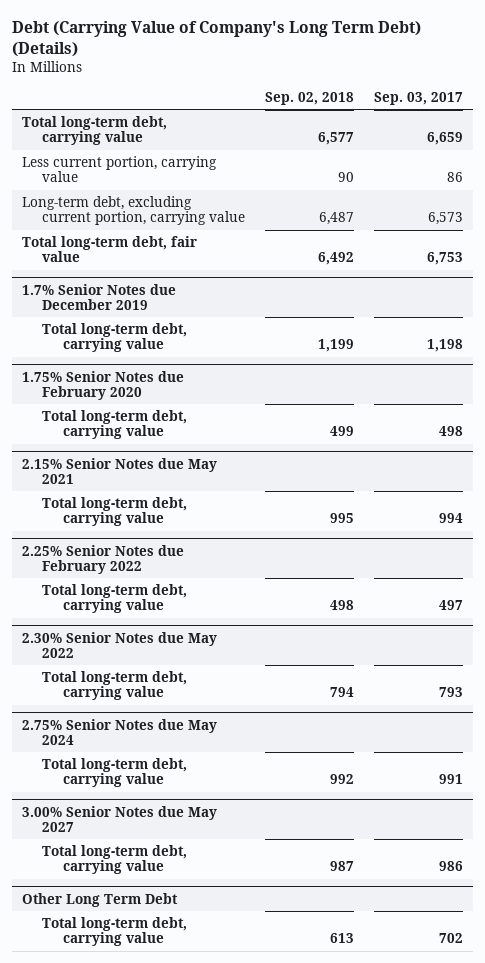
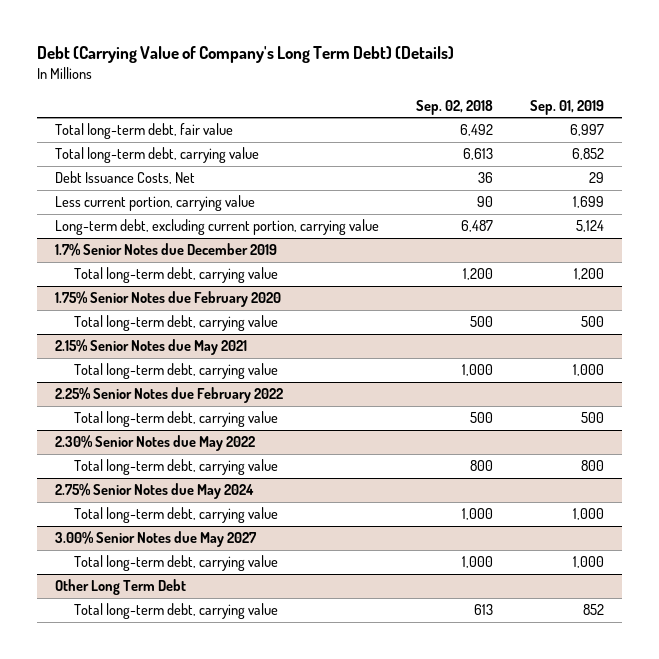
[374,92,464,106] Sep. 03, 2017 -> none
none -> [529,99,604,115] Sep. 01, 2019
[22,235,198,263] Total long-term debt, fair value -> [54,123,233,140] Total long-term debt, fair value
[318,132,355,146] 6,577 -> [462,148,493,161] 6,613
none -> [54,171,195,185] Debt Issuance Costs, Net
[318,339,355,353] 1,199 -> [462,268,493,281] 1,200
[330,426,355,437] 499 -> [469,316,493,328] 500
[330,513,355,524] 995 -> [461,364,493,377] 1,000
[330,600,355,611] 498 -> [469,412,493,424] 500
[330,687,355,698] 794 -> [469,460,493,472] 800
[330,774,355,785] 992 -> [461,508,493,521] 1,000
[330,861,355,872] 987 -> [461,556,493,569] 1,000

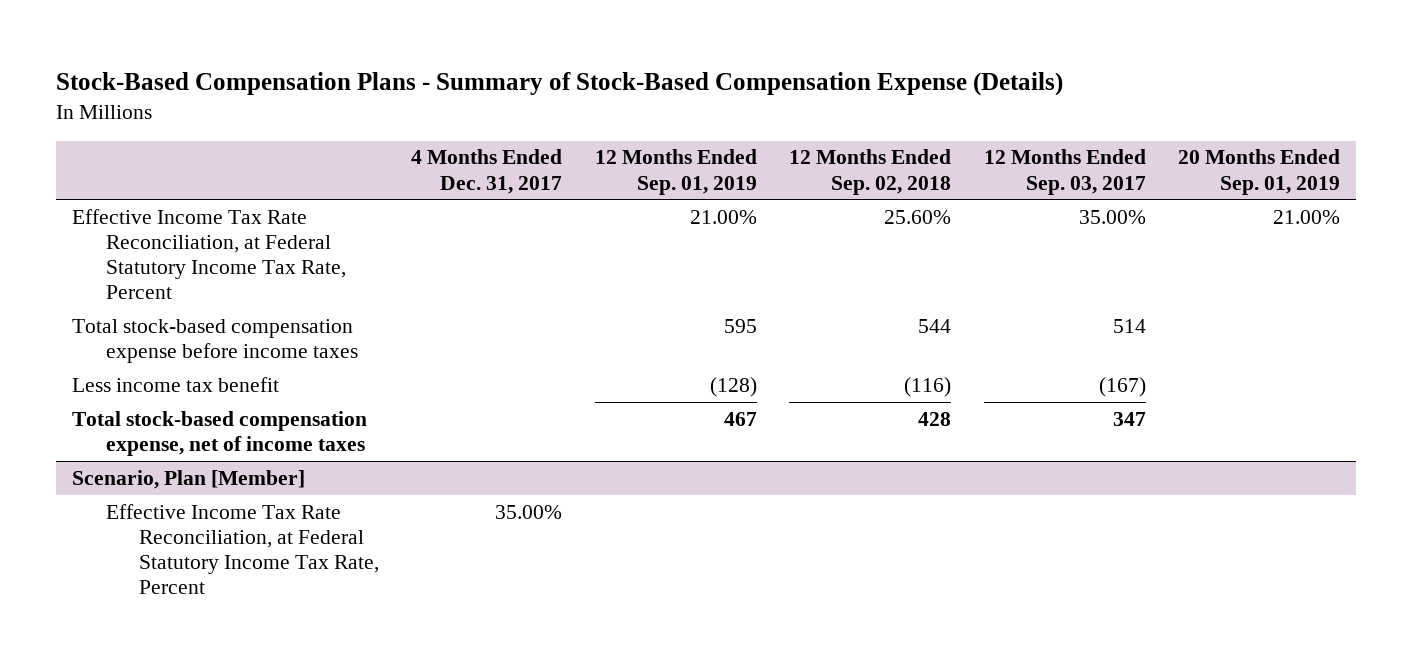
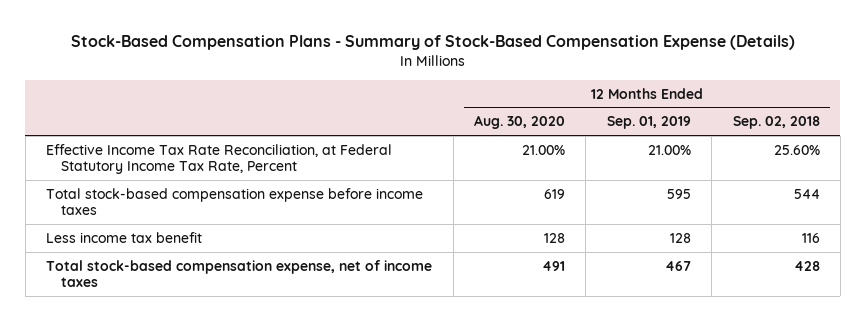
[411,149,563,194] 4 Months Ended Dec. 31, 2017 -> none
[983,149,1146,195] 12 Months Ended Sep. 03, 2017 -> none
[1178,149,1341,195] 20 Months Ended Sep. 01, 2019 -> none
none -> [474,115,566,130] Aug. 30, 2020
[709,376,757,397] (128) -> [669,232,691,243] 128
[904,376,952,397] (116) -> [801,232,820,243] 116
[72,469,306,489] Scenario, Plan [Member] -> none
[105,503,379,594] Effective Income Tax Rate Reconciliation, at Federal Statutory Income Tax Rate, Percent -> none

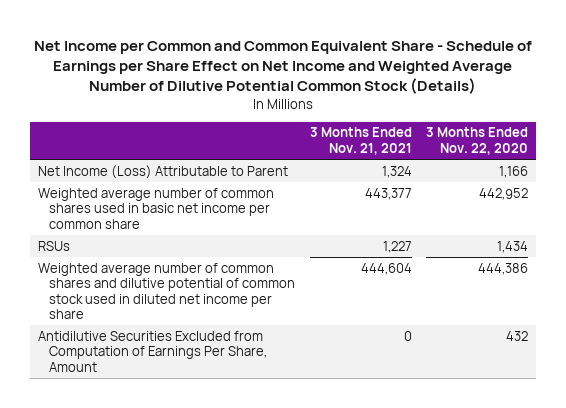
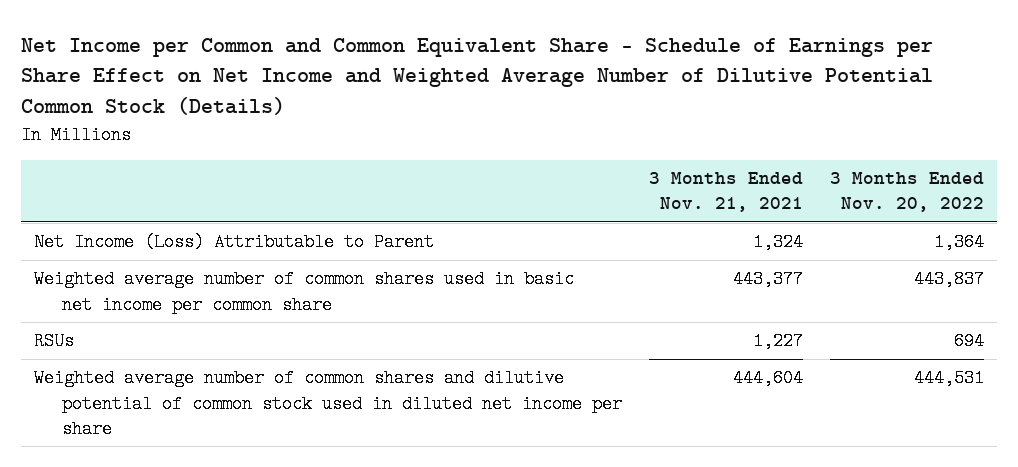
[426,127,529,156] 3 Months Ended Nov. 22, 2020 -> none
none -> [829,172,984,213] 3 Months Ended Nov. 20, 2022
[37,330,268,372] Antidilutive Securities Excluded from Computation of Earnings Per Share, Amount -> none

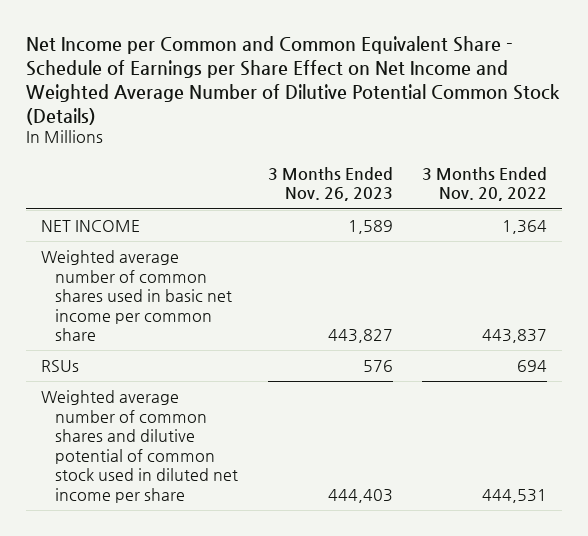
[648,172,803,213] 3 Months Ended Nov. 21, 2021 -> none
none -> [267,166,393,202] 3 Months Ended Nov. 26, 2023
[34,233,435,252] Net Income (Loss) Attributable to Parent -> [40,220,140,233] NET INCOME

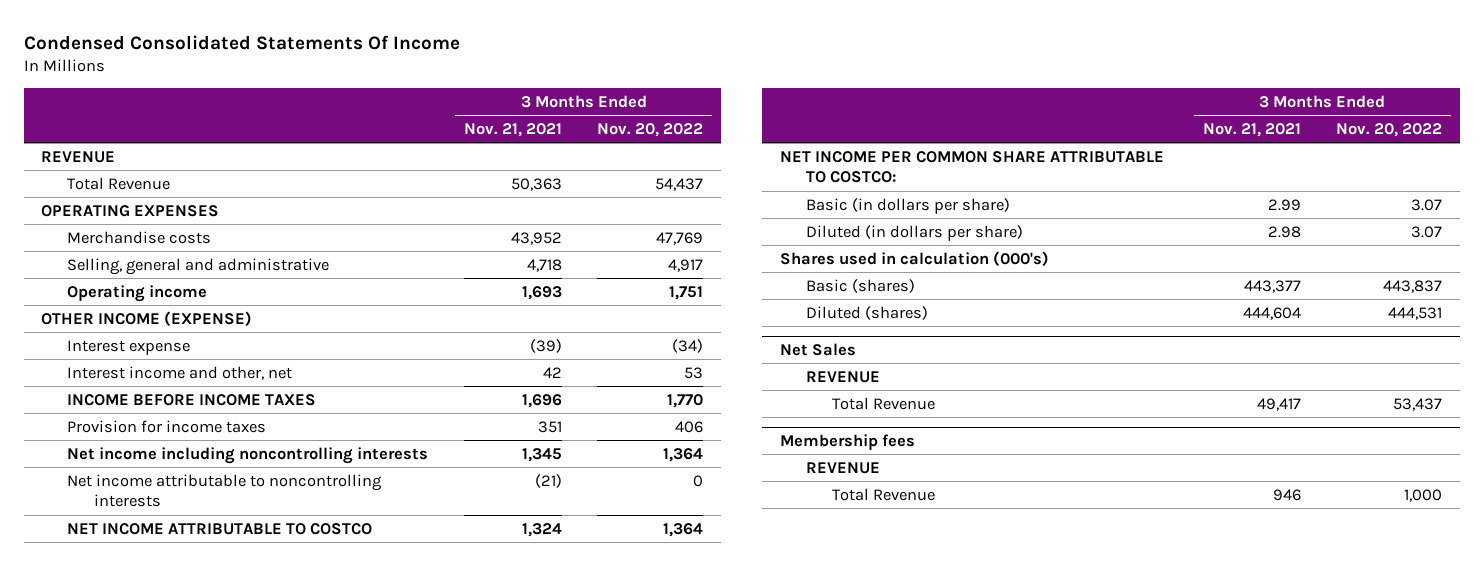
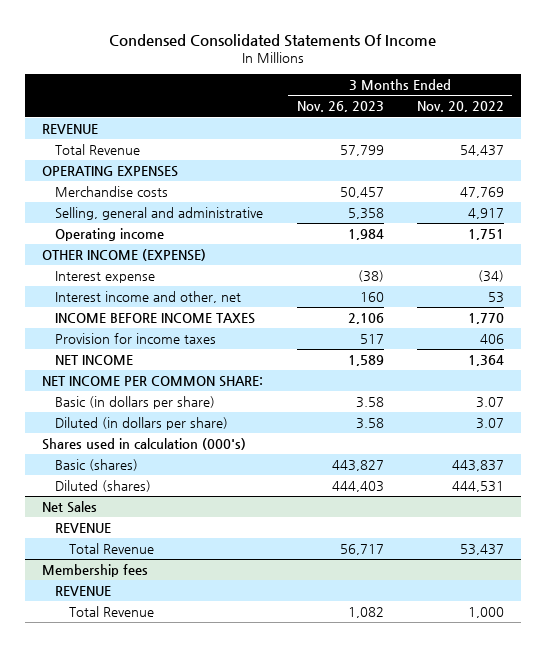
[463,122,562,137] Nov. 21, 2021 -> none
none -> [296,101,384,113] Nov. 26, 2023
[67,446,429,464] Net income including noncontrolling interests -> none
[67,473,383,508] Net income attributable to noncontrolling interests -> none
[67,522,373,535] NET INCOME ATTRIBUTABLE TO COSTCO -> [55,354,134,365] NET INCOME
[780,150,1165,184] NET INCOME PER COMMON SHARE ATTRIBUTABLE TO COSTCO: -> [41,375,263,387] NET INCOME PER COMMON SHARE:

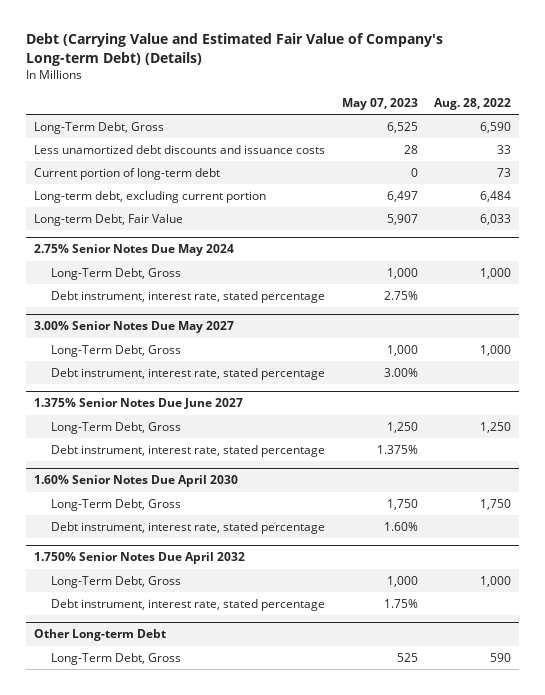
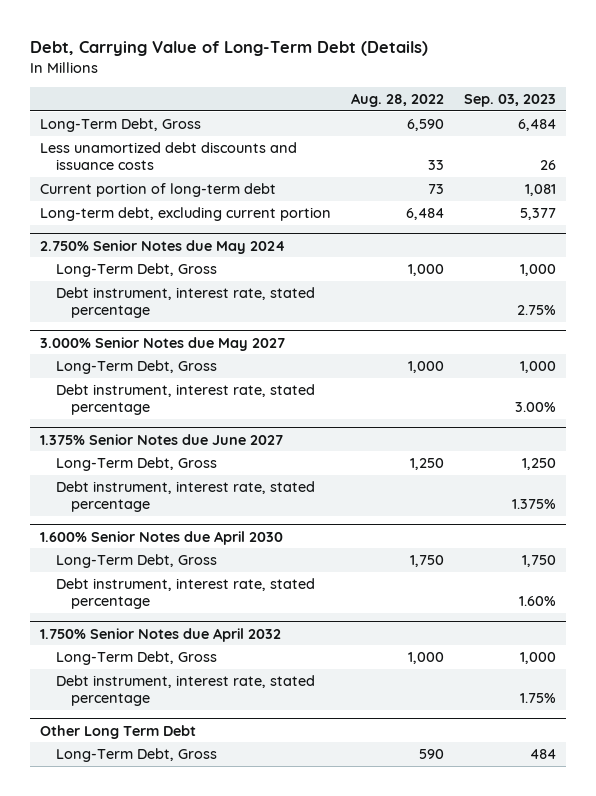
[25,33,443,66] Debt (Carrying Value and Estimated Fair Value of Company's Long-term Debt) (Details) -> [30,40,429,56] Debt, Carrying Value of Long-Term Debt (Details)
[341,97,418,110] May 07, 2023 -> none
none -> [464,94,557,108] Sep. 03, 2023
[33,213,183,226] Long-term Debt, Fair Value -> none
[33,244,234,257] 2.75% Senior Notes Due May 2024 -> [40,239,286,254] 2.750% Senior Notes due May 2024
[33,321,234,334] 3.00% Senior Notes Due May 2027 -> [40,336,286,351] 3.000% Senior Notes due May 2027
[33,398,243,410] 1.375% Senior Notes Due June 2027 -> [40,433,284,445] 1.375% Senior Notes due June 2027
[33,475,238,488] 1.60% Senior Notes Due April 2030 -> [40,530,284,545] 1.600% Senior Notes due April 2030
[33,552,245,565] 1.750% Senior Notes Due April 2032 -> [40,627,282,642] 1.750% Senior Notes due April 2032
[33,629,166,642] Other Long-term Debt -> [40,724,197,739] Other Long Term Debt

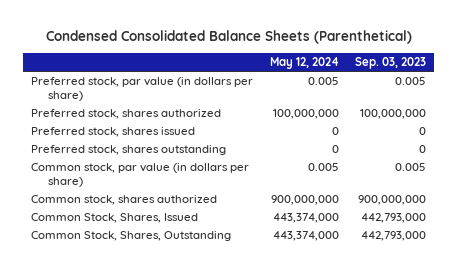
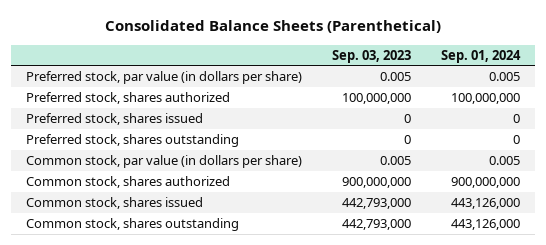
[45,30,412,45] Condensed Consolidated Balance Sheets (Parenthetical) -> [105,20,442,34] Consolidated Balance Sheets (Parenthetical)
[269,57,339,70] May 12, 2024 -> none
none -> [441,49,522,63] Sep. 01, 2024
[31,213,199,224] Common Stock, Shares, Issued -> [26,197,204,210] Common stock, shares issued
[31,231,232,242] Common Stock, Shares, Outstanding -> [26,218,240,232] Common stock, shares outstanding

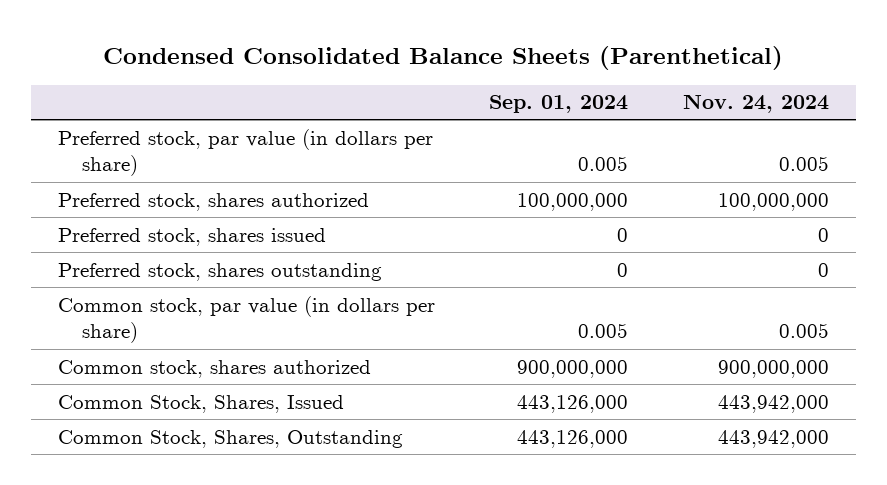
[105,20,442,34] Consolidated Balance Sheets (Parenthetical) -> [103,45,784,70] Condensed Consolidated Balance Sheets (Parenthetical)
[332,49,412,63] Sep. 03, 2023 -> none
none -> [682,94,829,114] Nov. 24, 2024
[26,197,204,210] Common stock, shares issued -> [58,394,345,413] Common Stock, Shares, Issued
[26,218,240,232] Common stock, shares outstanding -> [58,429,404,448] Common Stock, Shares, Outstanding

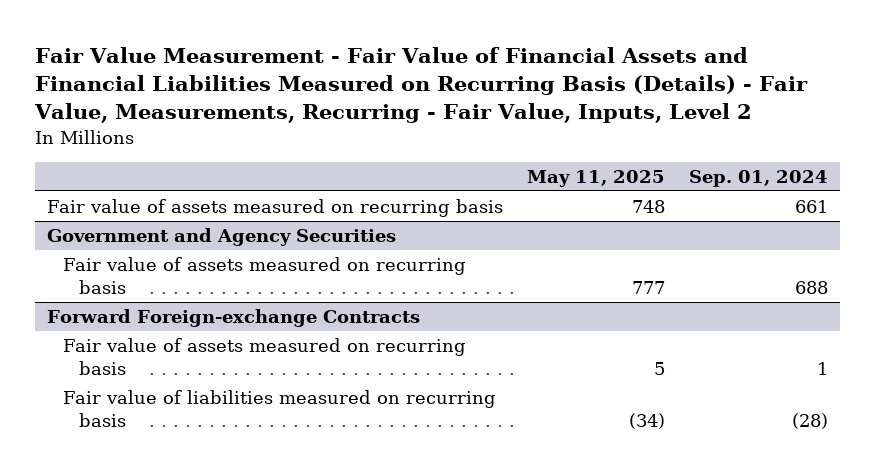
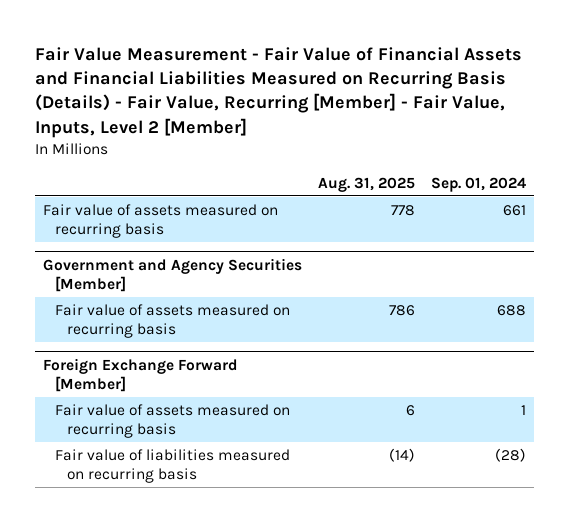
[34,47,809,124] Fair Value Measurement - Fair Value of Financial Assets and Financial Liabilities Measured on Recurring Basis (Details) - Fair Value, Measurements, Recurring - Fair Value, Inputs, Level 2 -> [35,46,523,138] Fair Value Measurement - Fair Value of Financial Assets and Financial Liabilities Measured on Recurring Basis (Details) - Fair Value, Recurring [Member] - Fair Value, Inputs, Level 2 [Member]
[526,169,665,187] May 11, 2025 -> none
none -> [318,176,416,192] Aug. 31, 2025
[47,227,397,246] Government and Agency Securities -> [43,257,303,292] Government and Agency Securities [Member]
[47,308,421,327] Forward Foreign-exchange Contracts -> [43,357,239,392] Foreign Exchange Forward [Member]

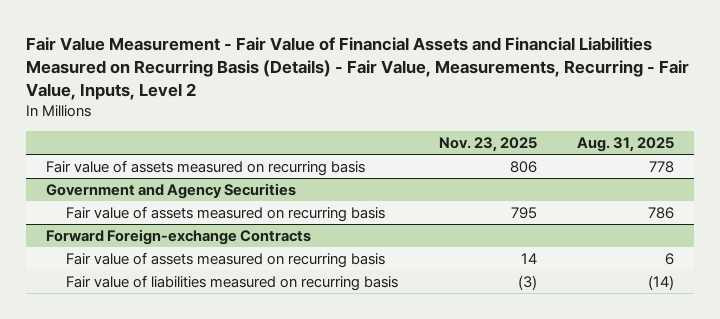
[35,46,523,138] Fair Value Measurement - Fair Value of Financial Assets and Financial Liabilities Measured on Recurring Basis (Details) - Fair Value, Recurring [Member] - Fair Value, Inputs, Level 2 [Member] -> [26,36,690,101] Fair Value Measurement - Fair Value of Financial Assets and Financial Liabilities Measured on Recurring Basis (Details) - Fair Value, Measurements, Recurring - Fair Value, Inputs, Level 2
[431,176,527,192] Sep. 01, 2024 -> none
none -> [438,137,537,153] Nov. 23, 2025
[43,257,303,292] Government and Agency Securities [Member] -> [46,182,297,199] Government and Agency Securities
[43,357,239,392] Foreign Exchange Forward [Member] -> [46,228,312,245] Forward Foreign-exchange Contracts

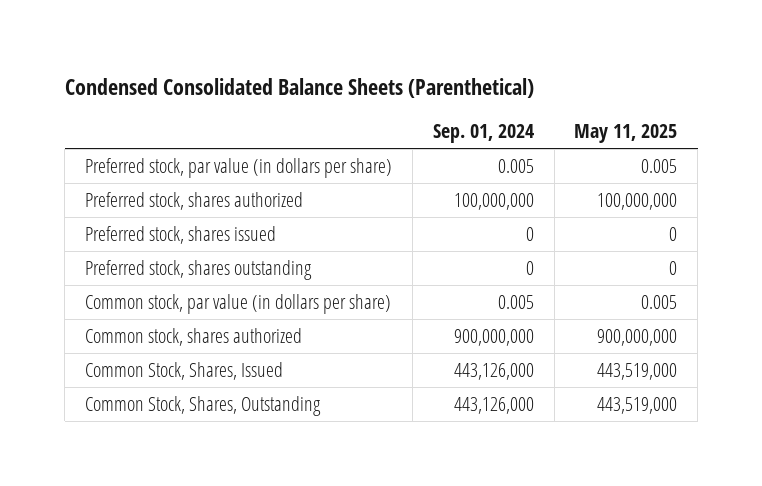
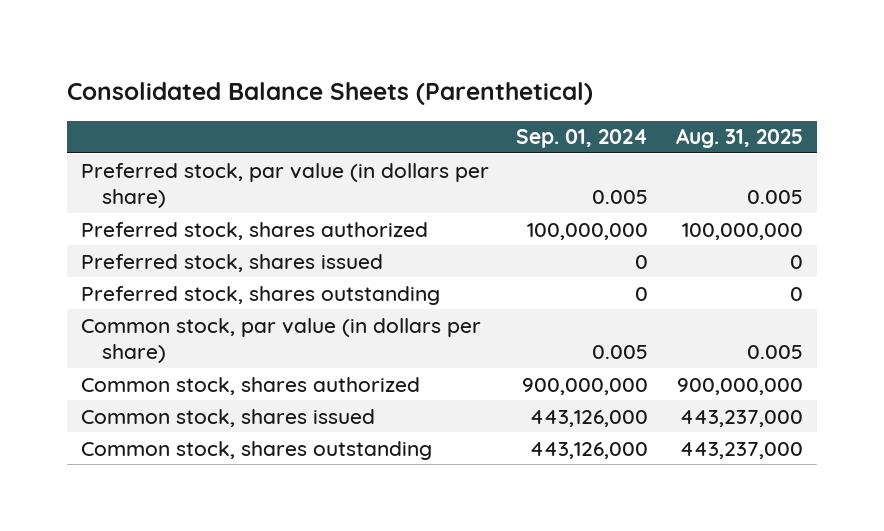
[64,77,534,98] Condensed Consolidated Balance Sheets (Parenthetical) -> [66,81,593,105] Consolidated Balance Sheets (Parenthetical)
[574,123,678,143] May 11, 2025 -> none
none -> [675,128,803,149] Aug. 31, 2025
[85,361,284,380] Common Stock, Shares, Issued -> [80,408,375,427] Common stock, shares issued
[85,395,322,416] Common Stock, Shares, Outstanding -> [80,440,432,460] Common stock, shares outstanding

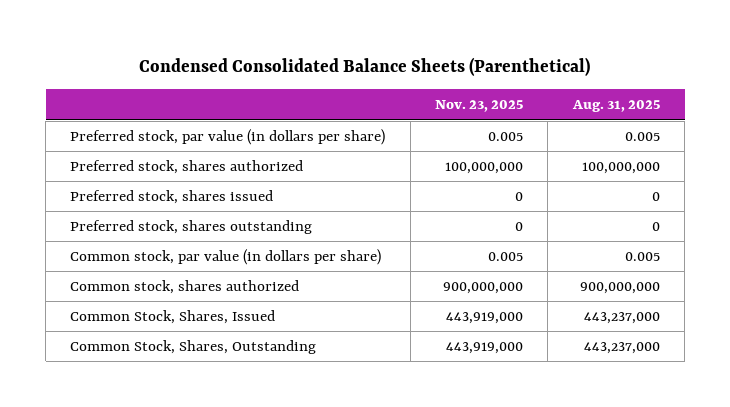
[66,81,593,105] Consolidated Balance Sheets (Parenthetical) -> [139,57,591,77] Condensed Consolidated Balance Sheets (Parenthetical)
[516,129,649,149] Sep. 01, 2024 -> none
none -> [435,100,524,113] Nov. 23, 2025
[80,408,375,427] Common stock, shares issued -> [70,310,276,325] Common Stock, Shares, Issued
[80,440,432,460] Common stock, shares outstanding -> [70,340,317,355] Common Stock, Shares, Outstanding

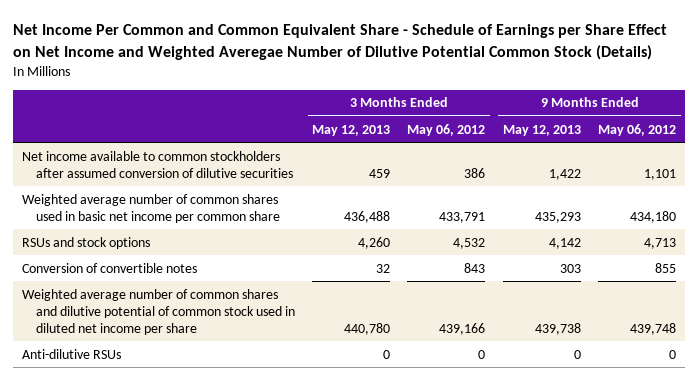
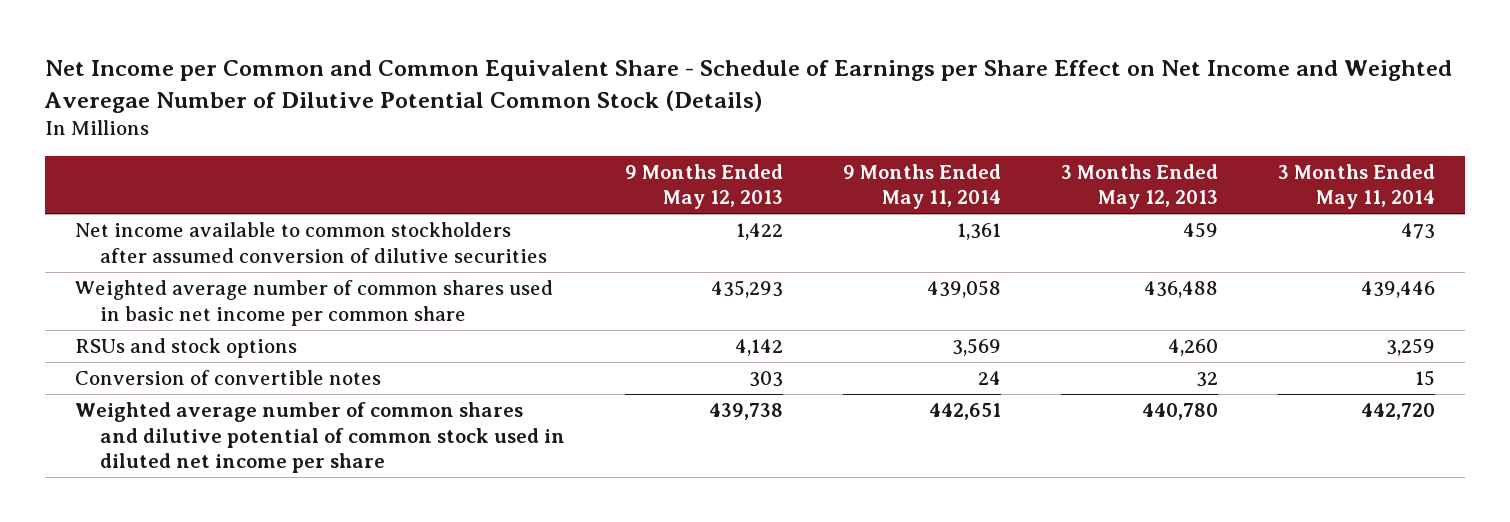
[13,24,668,60] Net Income Per Common and Common Equivalent Share - Schedule of Earnings per Share Effect on Net Income and Weighted Averegae Number of Dilutive Potential Common Stock (Details) -> [43,60,1452,113] Net Income per Common and Common Equivalent Share - Schedule of Earnings per Share Effect on Net Income and Weighted Averegae Number of Dilutive Potential Common Stock (Details)
[407,123,486,136] May 06, 2012 -> none
[598,123,677,136] May 06, 2012 -> none
none -> [843,163,1002,210] 9 Months Ended May 11, 2014
none -> [1278,163,1436,210] 3 Months Ended May 11, 2014
[22,348,122,359] Anti-dilutive RSUs -> none

